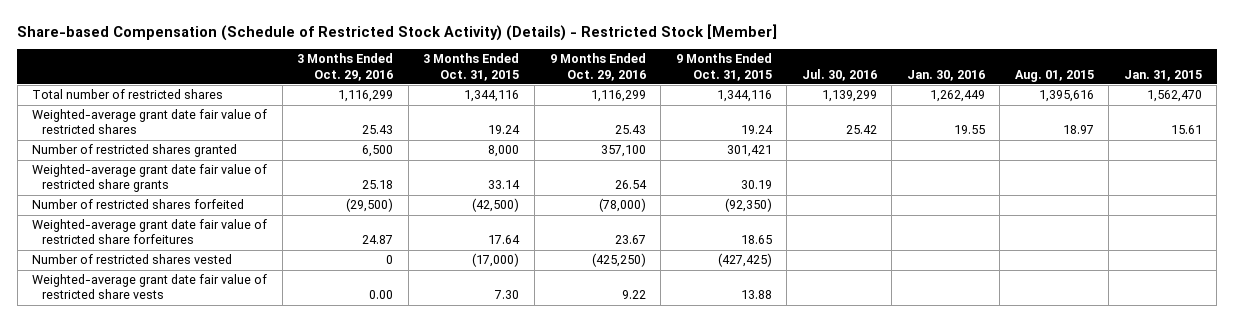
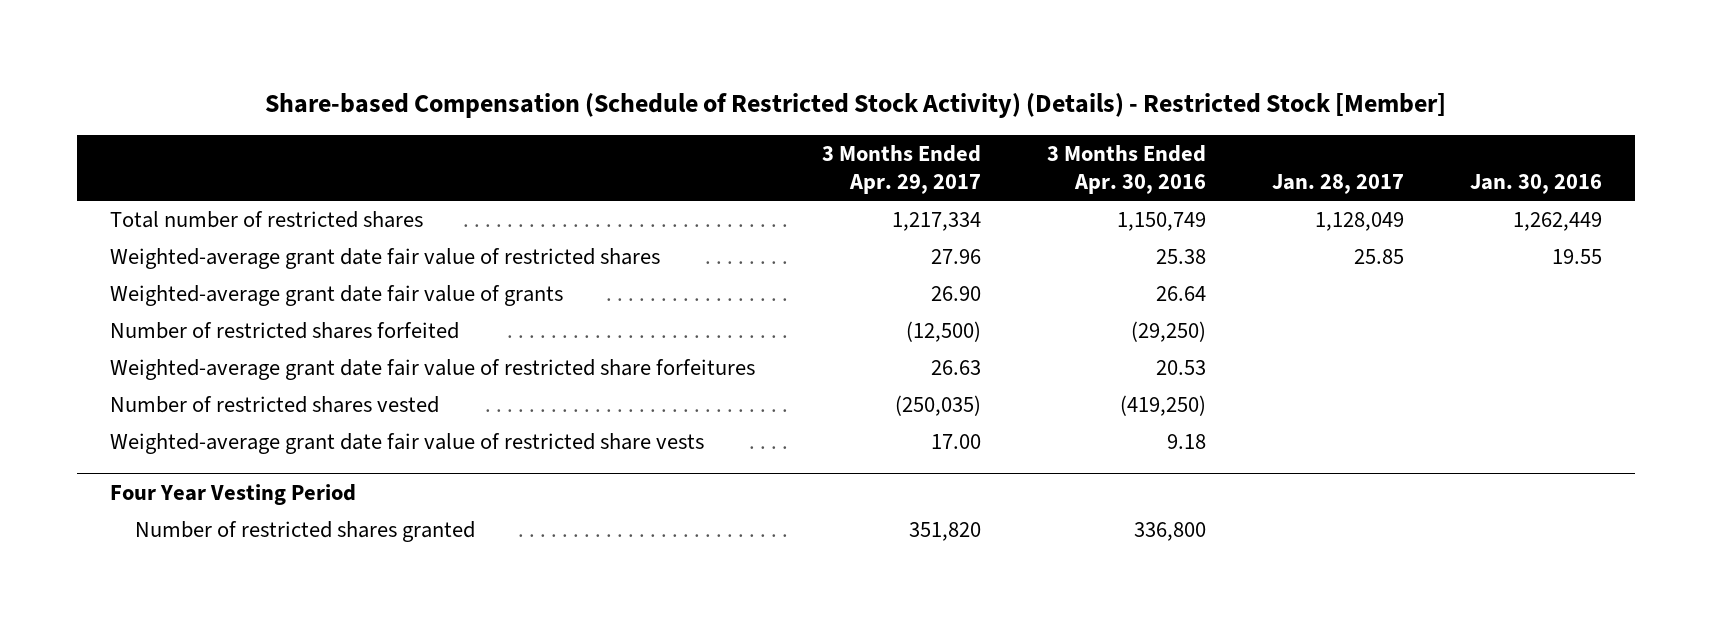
[297,53,394,81] 3 Months Ended Oct. 29, 2016 -> none
[423,53,520,81] 3 Months Ended Oct. 31, 2015 -> none
[549,53,646,81] 9 Months Ended Oct. 29, 2016 -> none
[675,53,772,81] 9 Months Ended Oct. 31, 2015 -> none
[801,68,877,81] Jul. 30, 2016 -> none
[1014,69,1094,82] Aug. 01, 2015 -> none
[1123,69,1202,81] Jan. 31, 2015 -> none
none -> [821,144,981,194] 3 Months Ended Apr. 29, 2017
none -> [1046,144,1206,194] 3 Months Ended Apr. 30, 2016
none -> [1271,173,1404,194] Jan. 28, 2017
[32,144,238,158] Number of restricted shares granted -> none
[32,164,268,193] Weighted-average grant date fair value of restricted share grants -> [110,285,564,307] Weighted-average grant date fair value of grants
none -> [110,484,357,506] Four Year Vesting Period
none -> [134,521,475,543] Number of restricted shares granted

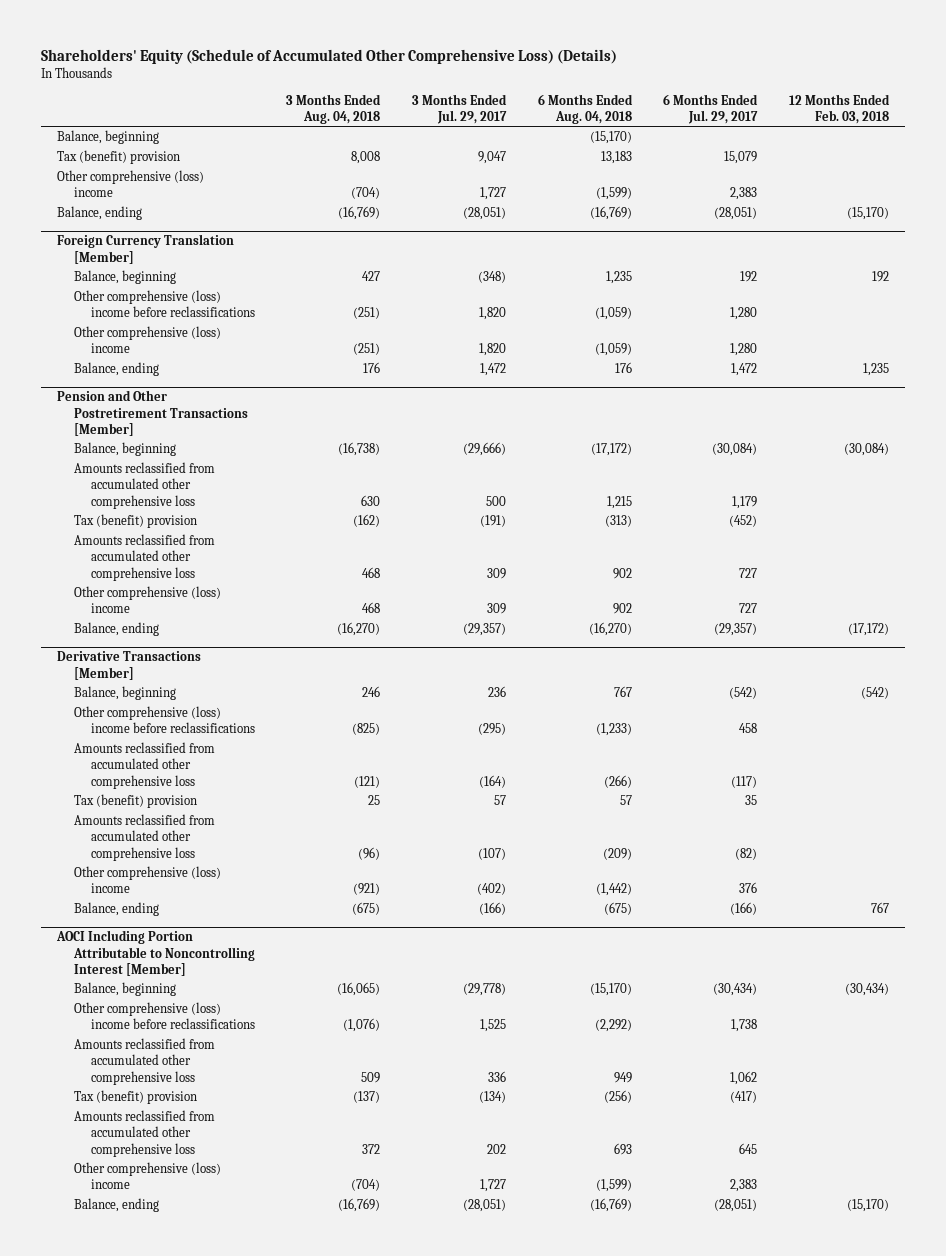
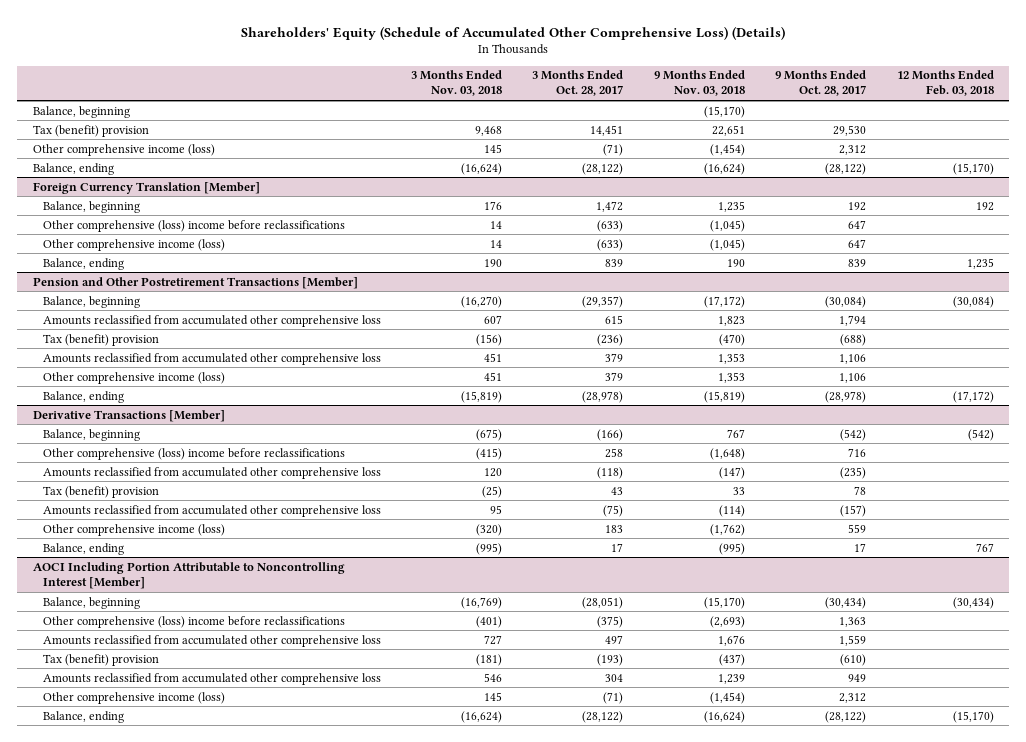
[286,93,382,125] 3 Months Ended Aug. 04, 2018 -> none
[411,93,507,125] 3 Months Ended Jul. 29, 2017 -> none
[537,93,633,125] 6 Months Ended Aug. 04, 2018 -> none
[663,93,759,125] 6 Months Ended Jul. 29, 2017 -> none
none -> [410,70,502,97] 3 Months Ended Nov. 03, 2018
none -> [532,70,624,97] 3 Months Ended Oct. 28, 2017
none -> [653,70,745,97] 9 Months Ended Nov. 03, 2018
none -> [775,70,867,97] 9 Months Ended Oct. 28, 2017
[56,170,204,198] Other comprehensive (loss) income -> [32,143,215,156] Other comprehensive income (loss)
[73,326,221,354] Other comprehensive (loss) income -> [42,238,225,251] Other comprehensive income (loss)
[73,586,221,614] Other comprehensive (loss) income -> [42,371,225,384] Other comprehensive income (loss)
[73,866,221,894] Other comprehensive (loss) income -> [42,523,225,536] Other comprehensive income (loss)
[73,1162,221,1190] Other comprehensive (loss) income -> [42,691,225,704] Other comprehensive income (loss)

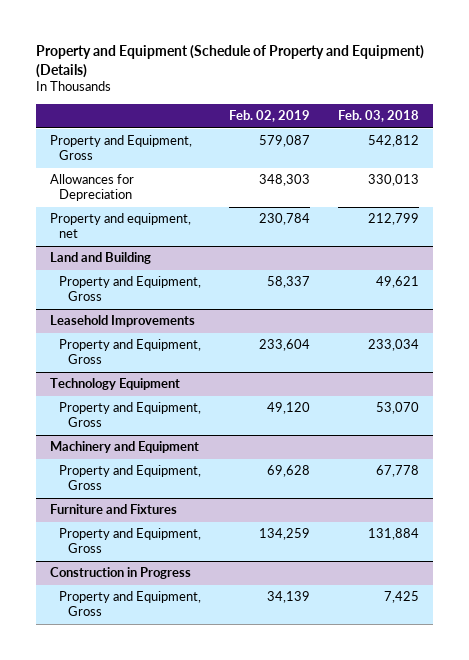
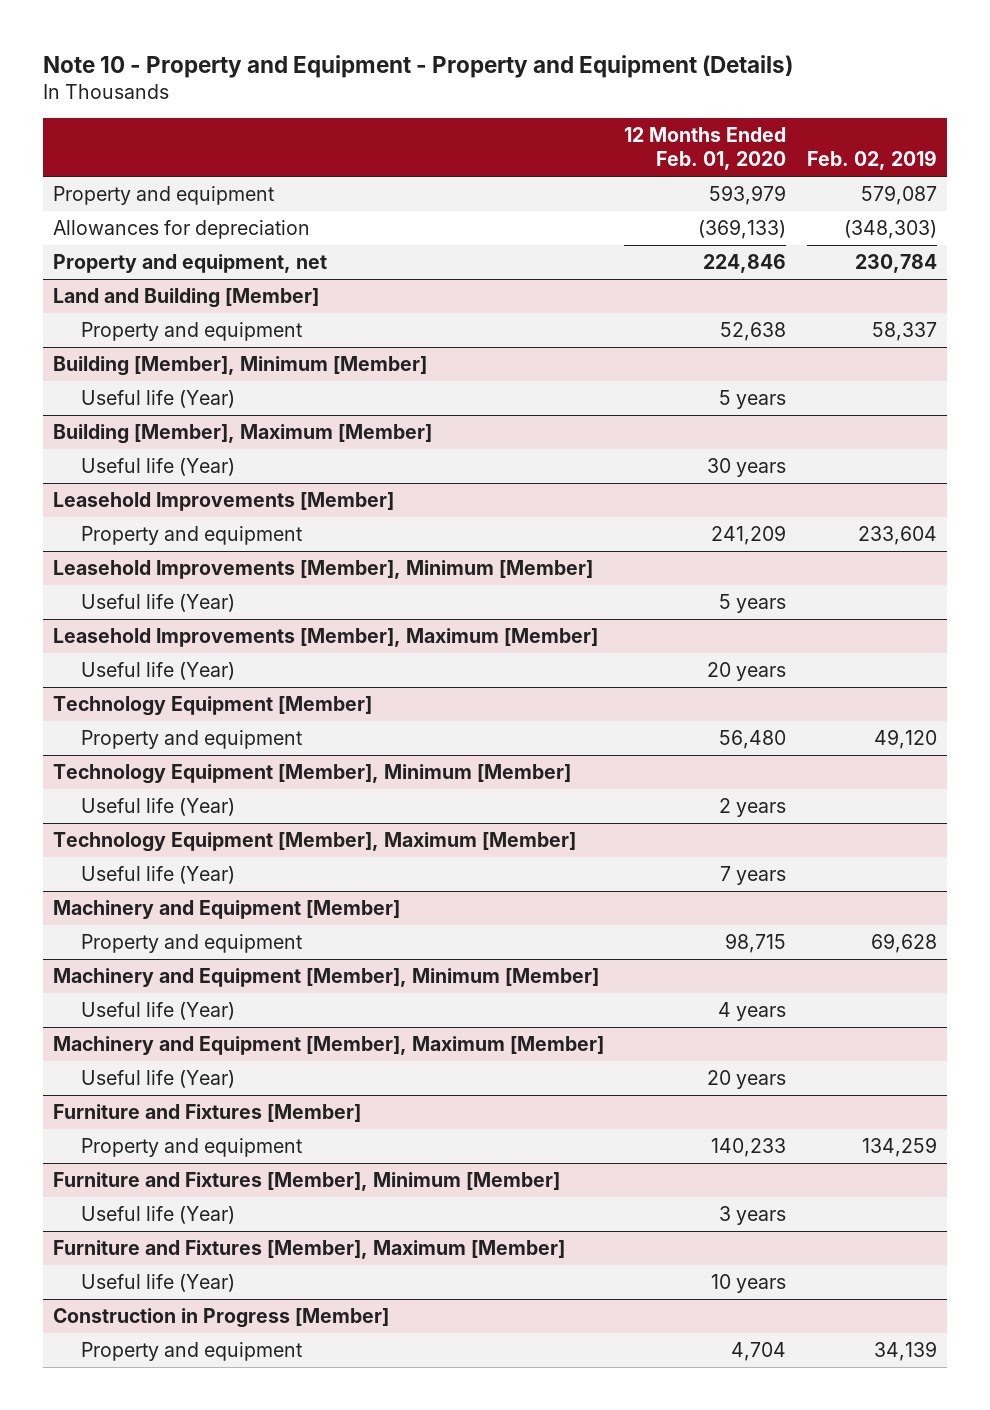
[36,44,425,78] Property and Equipment (Schedule of Property and Equipment) (Details) -> [42,54,793,78] Note 10 - Property and Equipment - Property and Equipment (Details)
[337,110,419,123] Feb. 03, 2018 -> none
none -> [624,127,787,170] 12 Months Ended Feb. 01, 2020
[50,135,193,161] Property and Equipment, Gross -> [52,186,274,206] Property and equipment
[50,174,135,202] Allowances for Depreciation -> [52,220,310,240] Allowances for depreciation
[258,174,310,187] 348,303 -> [843,220,937,240] (348,303)
[50,252,152,265] Land and Building -> [52,288,319,309] Land and Building [Member]
[59,276,202,302] Property and Equipment, Gross -> [80,322,302,342] Property and equipment
none -> [52,356,427,377] Building [Member], Minimum [Member]
none -> [80,390,235,409] Useful life (Year)
none -> [52,424,432,445] Building [Member], Maximum [Member]
none -> [80,458,235,477] Useful life (Year)
[50,315,196,328] Leasehold Improvements -> [52,492,394,512] Leasehold Improvements [Member]
[59,339,202,365] Property and Equipment, Gross -> [80,526,302,546] Property and equipment
none -> [52,560,593,580] Leasehold Improvements [Member], Minimum [Member]
none -> [80,594,235,613] Useful life (Year)
none -> [52,628,598,648] Leasehold Improvements [Member], Maximum [Member]
none -> [80,662,235,681] Useful life (Year)
[50,378,181,391] Technology Equipment -> [52,696,372,717] Technology Equipment [Member]
[59,402,202,428] Property and Equipment, Gross -> [80,730,302,750] Property and equipment
none -> [52,764,571,785] Technology Equipment [Member], Minimum [Member]
none -> [80,798,235,817] Useful life (Year)
none -> [52,832,576,853] Technology Equipment [Member], Maximum [Member]
none -> [80,866,235,885] Useful life (Year)
[50,441,200,454] Machinery and Equipment -> [52,900,400,920] Machinery and Equipment [Member]
[59,465,202,491] Property and Equipment, Gross -> [80,934,302,954] Property and equipment
none -> [52,968,599,988] Machinery and Equipment [Member], Minimum [Member]
none -> [80,1002,235,1021] Useful life (Year)
none -> [52,1036,604,1056] Machinery and Equipment [Member], Maximum [Member]
none -> [80,1070,235,1089] Useful life (Year)
[50,504,178,515] Furniture and Fixtures -> [52,1104,361,1123] Furniture and Fixtures [Member]
[59,528,202,554] Property and Equipment, Gross -> [80,1138,302,1158] Property and equipment
none -> [52,1172,560,1192] Furniture and Fixtures [Member], Minimum [Member]
none -> [80,1206,235,1225] Useful life (Year)
none -> [52,1240,565,1260] Furniture and Fixtures [Member], Maximum [Member]
none -> [80,1274,235,1293] Useful life (Year)
[50,567,192,580] Construction in Progress -> [52,1308,389,1329] Construction in Progress [Member]
[59,591,202,617] Property and Equipment, Gross -> [80,1342,302,1362] Property and equipment

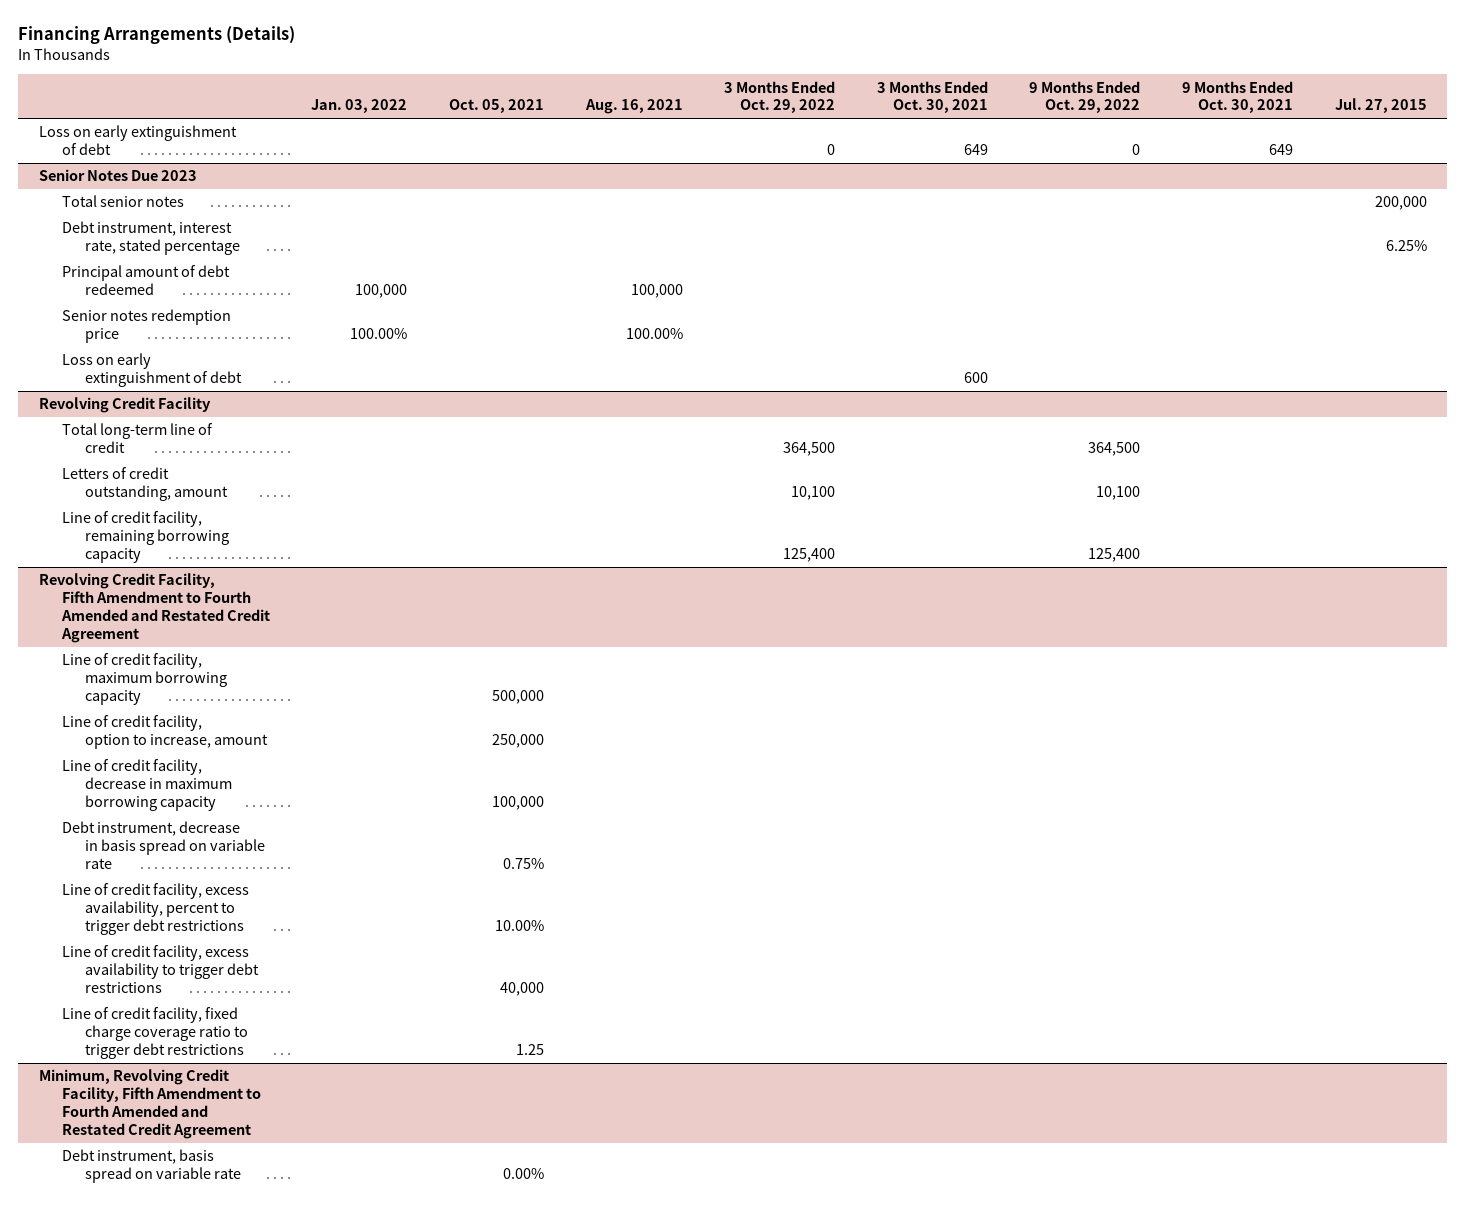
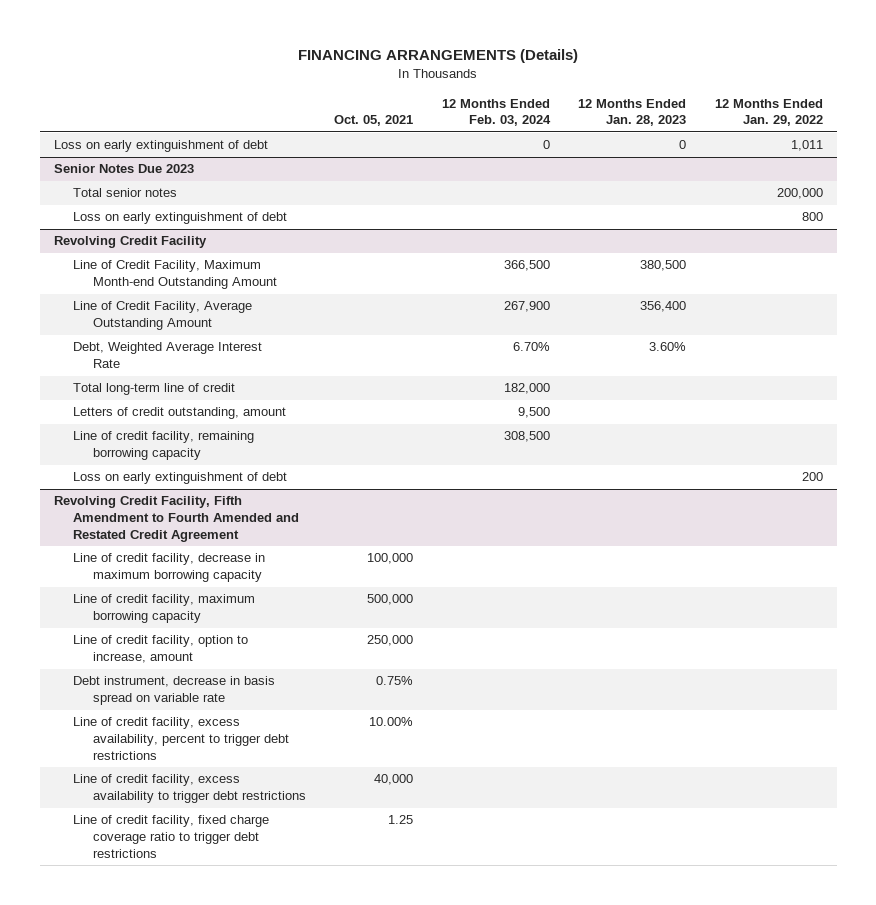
[17,26,295,45] Financing Arrangements (Details) -> [298,49,579,64] FINANCING ARRANGEMENTS (Details)
[311,99,408,114] Jan. 03, 2022 -> none
[584,99,683,115] Aug. 16, 2021 -> none
[724,80,836,114] 3 Months Ended Oct. 29, 2022 -> none
[876,80,988,114] 3 Months Ended Oct. 30, 2021 -> none
[1029,80,1141,114] 9 Months Ended Oct. 29, 2022 -> none
[1182,80,1294,114] 9 Months Ended Oct. 30, 2021 -> none
[1334,98,1427,114] Jul. 27, 2015 -> none
none -> [441,98,551,127] 12 Months Ended Feb. 03, 2024
none -> [578,98,687,127] 12 Months Ended Jan. 28, 2023
none -> [714,98,823,127] 12 Months Ended Jan. 29, 2022
[61,221,240,256] Debt instrument, interest rate, stated percentage -> none
[61,265,230,296] Principal amount of debt redeemed -> none
[61,309,231,344] Senior notes redemption price -> none
none -> [73,260,278,290] Line of Credit Facility, Maximum Month-end Outstanding Amount
none -> [73,301,253,331] Line of Credit Facility, Average Outstanding Amount
none -> [73,342,263,369] Debt, Weighted Average Interest Rate
none -> [73,472,288,485] Loss on early extinguishment of debt
[61,759,232,812] Line of credit facility, decrease in maximum borrowing capacity -> [73,553,266,583] Line of credit facility, decrease in maximum borrowing capacity
[38,1069,261,1139] Minimum, Revolving Credit Facility, Fifth Amendment to Fourth Amended and Restated Credit Agreement -> none
[61,1149,241,1184] Debt instrument, basis spread on variable rate -> none

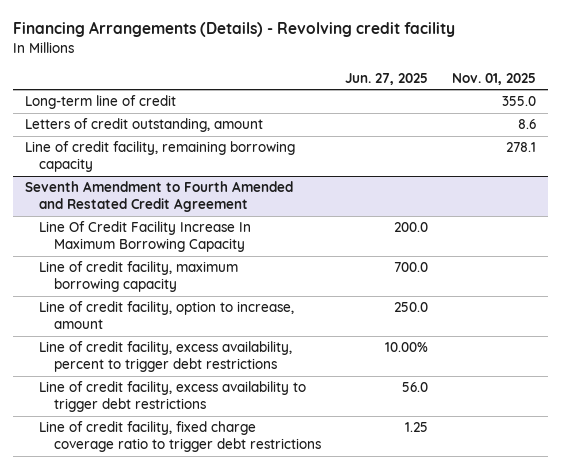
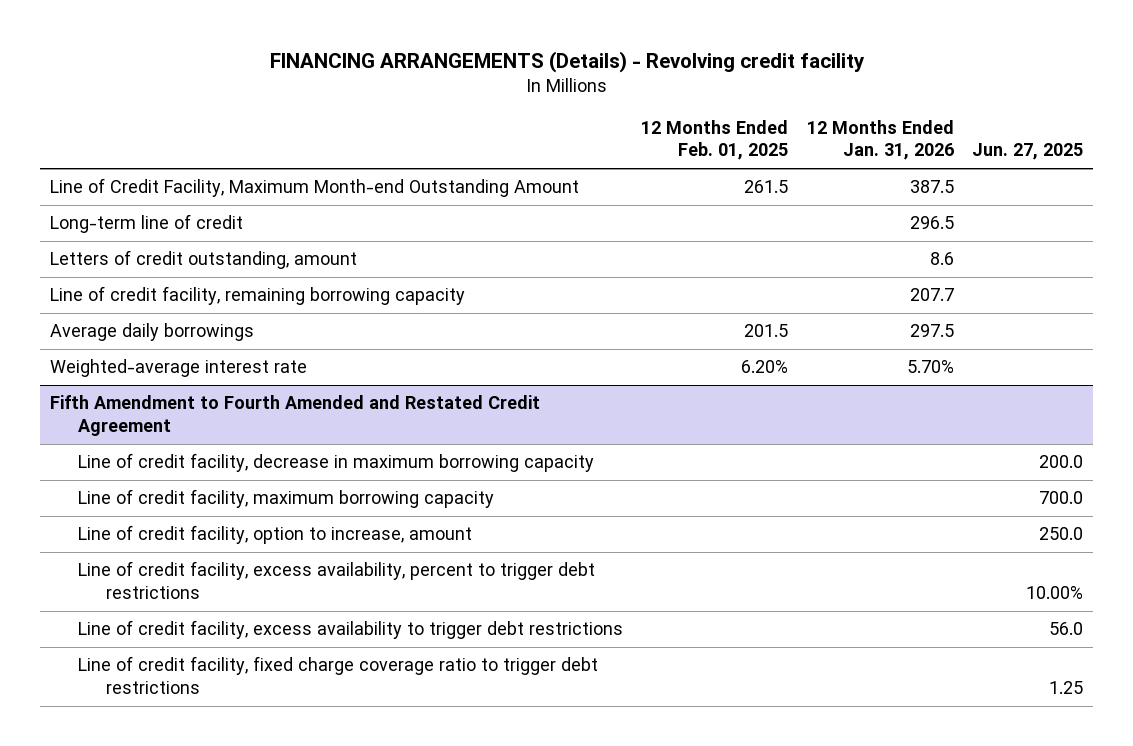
[13,21,456,38] Financing Arrangements (Details) - Revolving credit facility -> [269,50,865,73] FINANCING ARRANGEMENTS (Details) - Revolving credit facility
[451,72,536,85] Nov. 01, 2025 -> none
none -> [641,120,789,161] 12 Months Ended Feb. 01, 2025
none -> [806,120,954,161] 12 Months Ended Jan. 31, 2026
none -> [49,178,579,198] Line of Credit Facility, Maximum Month-end Outstanding Amount
none -> [49,323,254,342] Average daily borrowings
none -> [49,359,307,378] Weighted-average interest rate
[25,181,294,213] Seventh Amendment to Fourth Amended and Restated Credit Agreement -> [49,395,540,436] Fifth Amendment to Fourth Amended and Restated Credit Agreement
[39,221,252,253] Line Of Credit Facility Increase In Maximum Borrowing Capacity -> [77,453,594,473] Line of credit facility, decrease in maximum borrowing capacity

